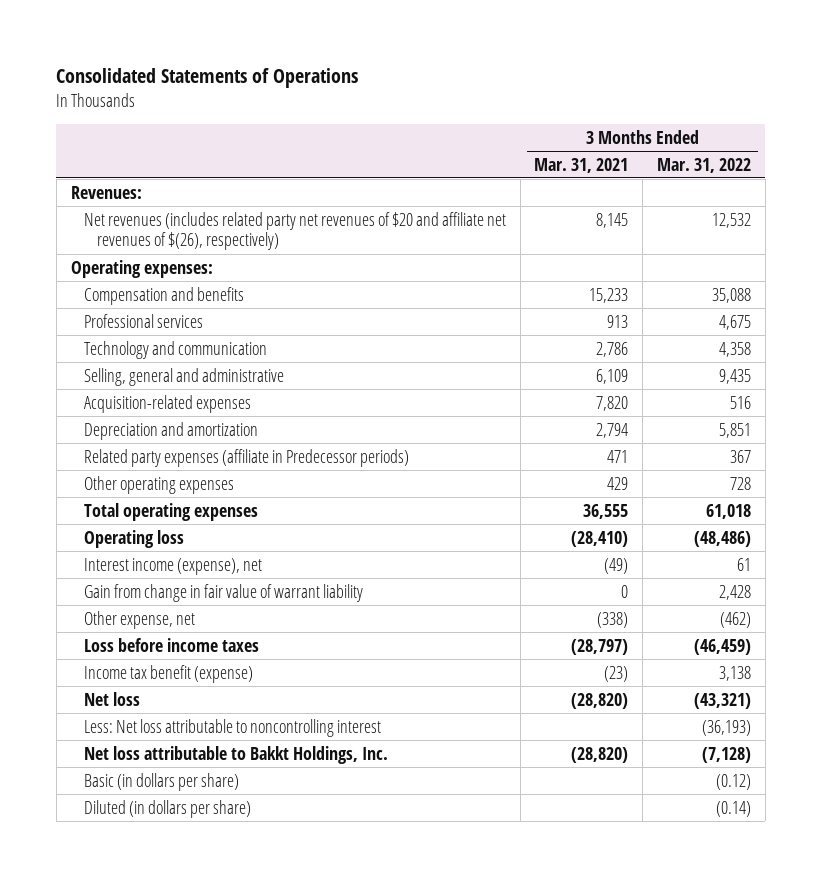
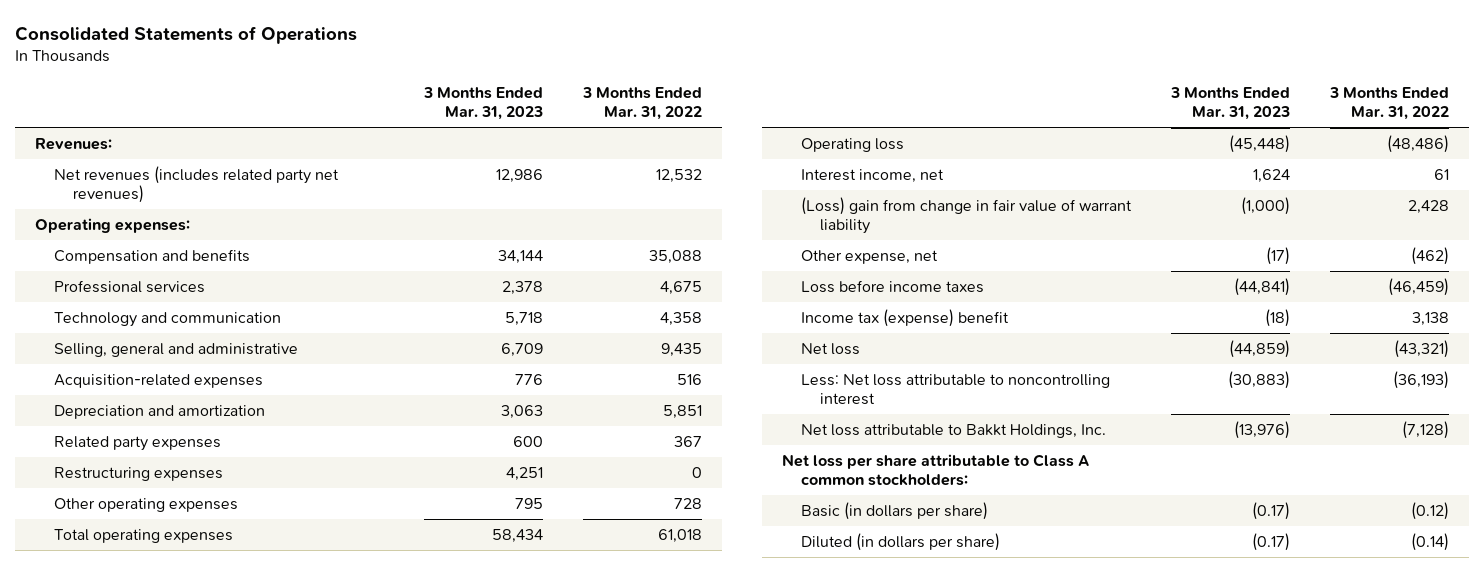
[534,157,629,173] Mar. 31, 2021 -> none
none -> [422,87,543,120] 3 Months Ended Mar. 31, 2023
[83,211,506,251] Net revenues (includes related party net revenues of $20 and affiliate net revenues of $(26), respectively) -> [53,166,339,203] Net revenues (includes related party net revenues)
[83,448,409,467] Related party expenses (affiliate in Predecessor periods) -> [53,436,221,452] Related party expenses
none -> [53,467,223,482] Restructuring expenses
[83,557,262,575] Interest income (expense), net -> [800,169,944,184] Interest income, net
[83,583,363,602] Gain from change in fair value of warrant liability -> [800,197,1132,234] (Loss) gain from change in fair value of warrant liability
[83,664,253,683] Income tax benefit (expense) -> [800,309,1009,328] Income tax (expense) benefit
none -> [781,454,1089,486] Net loss per share attributable to Class A common stockholders:

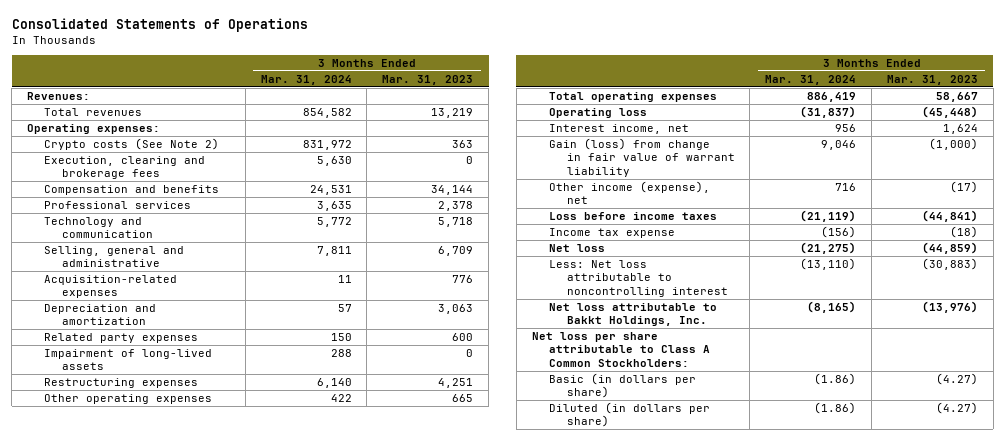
[581,87,702,120] 3 Months Ended Mar. 31, 2022 -> none
none -> [260,74,352,85] Mar. 31, 2024
[53,166,339,203] Net revenues (includes related party net revenues) -> none
none -> [44,108,143,117] Total revenues
none -> [44,138,220,151] Crypto costs (See Note 2)
none -> [44,156,206,180] Execution, clearing and brokerage fees
none -> [44,349,213,371] Impairment of long-lived assets
[514,498,543,510] 795 -> [452,394,474,403] 665
[491,529,543,544] 58,434 -> [935,92,978,103] 58,667
[800,197,1132,234] (Loss) gain from change in fair value of warrant liability -> [549,138,735,177] Gain (loss) from change in fair value of warrant liability
[800,250,938,265] Other expense, net -> [549,181,711,205] Other income (expense), net
[800,309,1009,328] Income tax (expense) benefit -> [549,228,676,239] Income tax expense
[781,454,1089,486] Net loss per share attributable to Class A common stockholders: -> [531,332,711,367] Net loss per share attributable to Class A Common Stockholders:
[1251,502,1290,521] (0.17) -> [935,373,978,386] (4.27)
[1251,533,1290,552] (0.17) -> [935,402,978,415] (4.27)

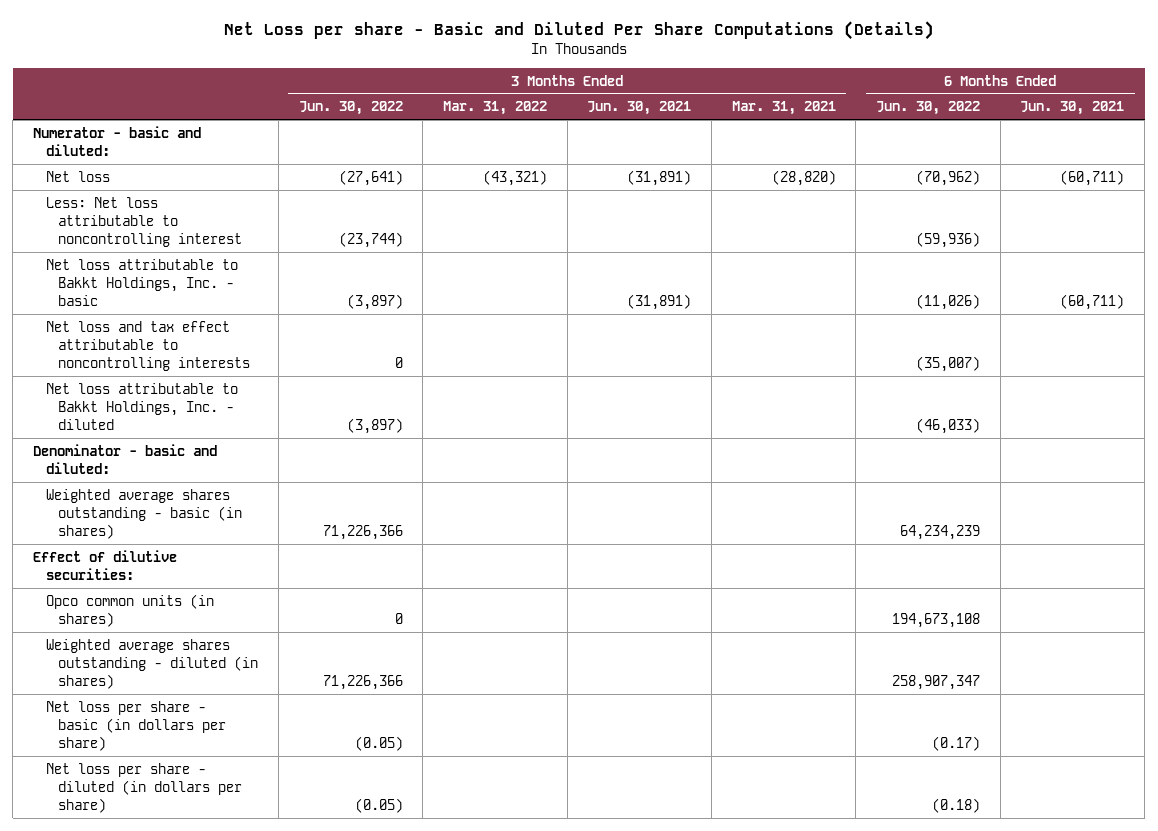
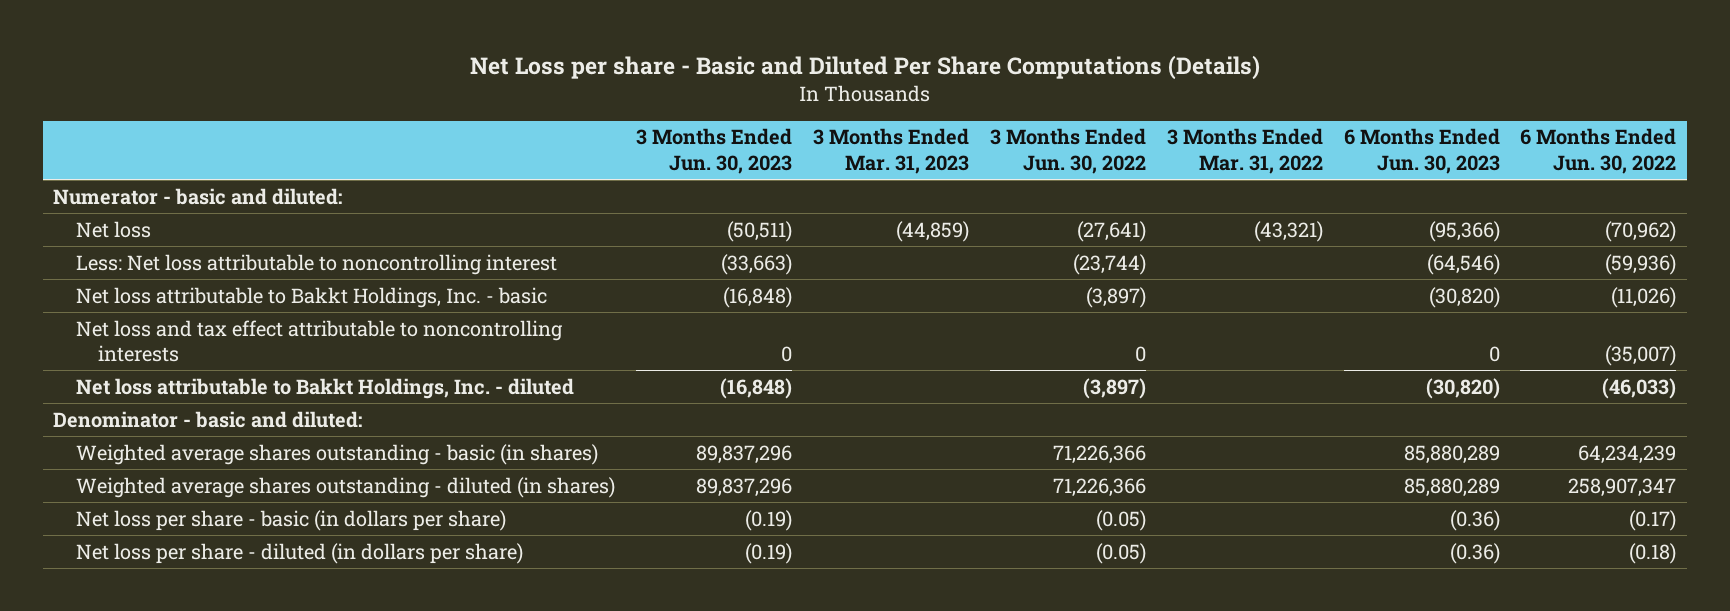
[587,101,692,116] Jun. 30, 2021 -> none
[731,101,836,116] Mar. 31, 2021 -> none
[1020,101,1125,116] Jun. 30, 2021 -> none
none -> [635,128,792,174] 3 Months Ended Jun. 30, 2023
none -> [812,128,969,174] 3 Months Ended Mar. 31, 2023
none -> [1343,128,1500,174] 6 Months Ended Jun. 30, 2023
[33,549,178,580] Effect of dilutive securities: -> none
[45,593,214,627] Opco common units (in shares) -> none

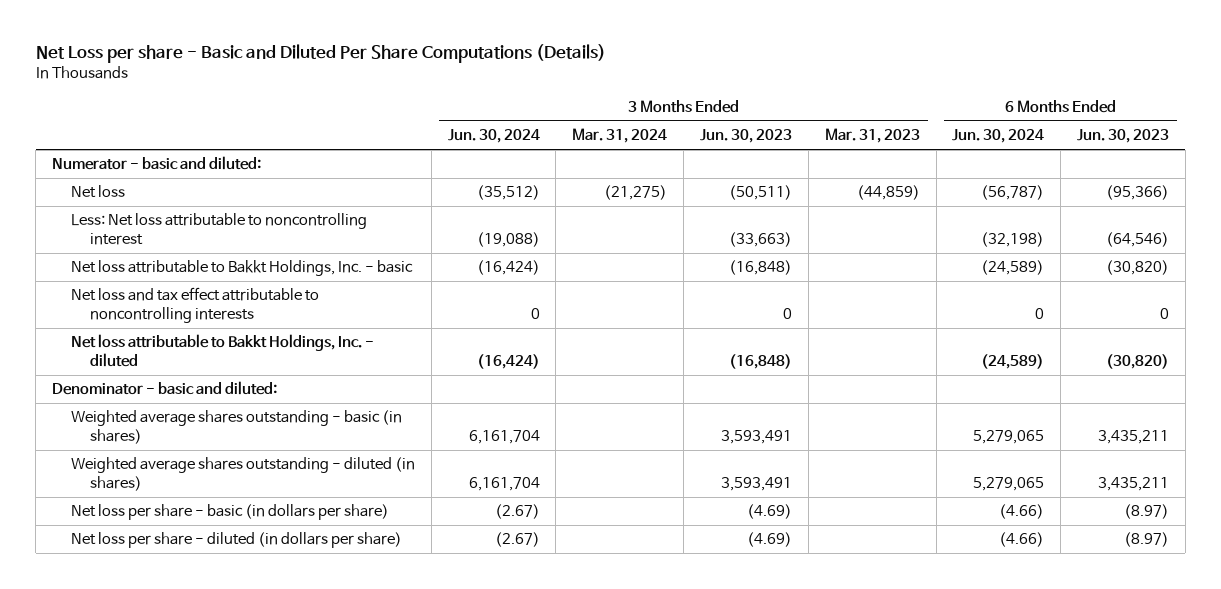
[989,128,1146,174] 3 Months Ended Jun. 30, 2022 -> none
[1166,128,1323,174] 3 Months Ended Mar. 31, 2022 -> none
[1520,128,1677,174] 6 Months Ended Jun. 30, 2022 -> none
none -> [447,129,540,144] Jun. 30, 2024
none -> [572,128,668,144] Mar. 31, 2024
none -> [952,129,1045,144] Jun. 30, 2024
[695,444,792,464] 89,837,296 -> [721,430,793,445] 3,593,491
[1403,444,1500,464] 85,880,289 -> [1098,430,1170,445] 3,435,211
[695,477,792,497] 89,837,296 -> [721,477,793,492] 3,593,491
[1403,477,1500,497] 85,880,289 -> [1098,477,1170,492] 3,435,211
[744,509,792,531] (0.19) -> [747,504,793,520] (4.69)
[1449,509,1500,531] (0.36) -> [1124,504,1170,520] (8.97)
[744,542,792,564] (0.19) -> [747,532,793,548] (4.69)
[1449,542,1500,564] (0.36) -> [1124,532,1170,548] (8.97)

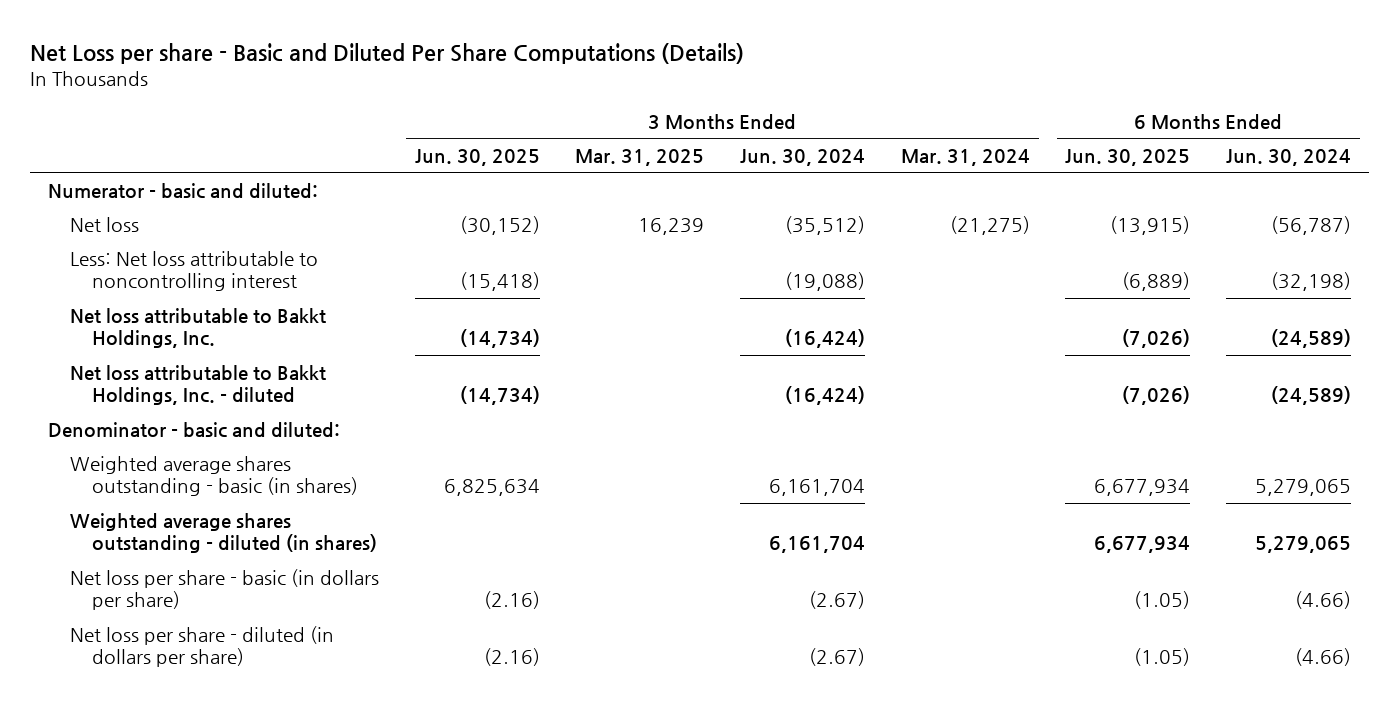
[700,129,793,144] Jun. 30, 2023 -> none
[824,128,920,144] Mar. 31, 2023 -> none
[1077,129,1170,144] Jun. 30, 2023 -> none
none -> [414,149,540,167] Jun. 30, 2025
none -> [575,149,705,167] Mar. 31, 2025
none -> [1065,149,1191,167] Jun. 30, 2025
[70,287,319,324] Net loss and tax effect attributable to noncontrolling interests -> none
[70,260,413,277] Net loss attributable to Bakkt Holdings, Inc. - basic -> [69,307,326,349] Net loss attributable to Bakkt Holdings, Inc.

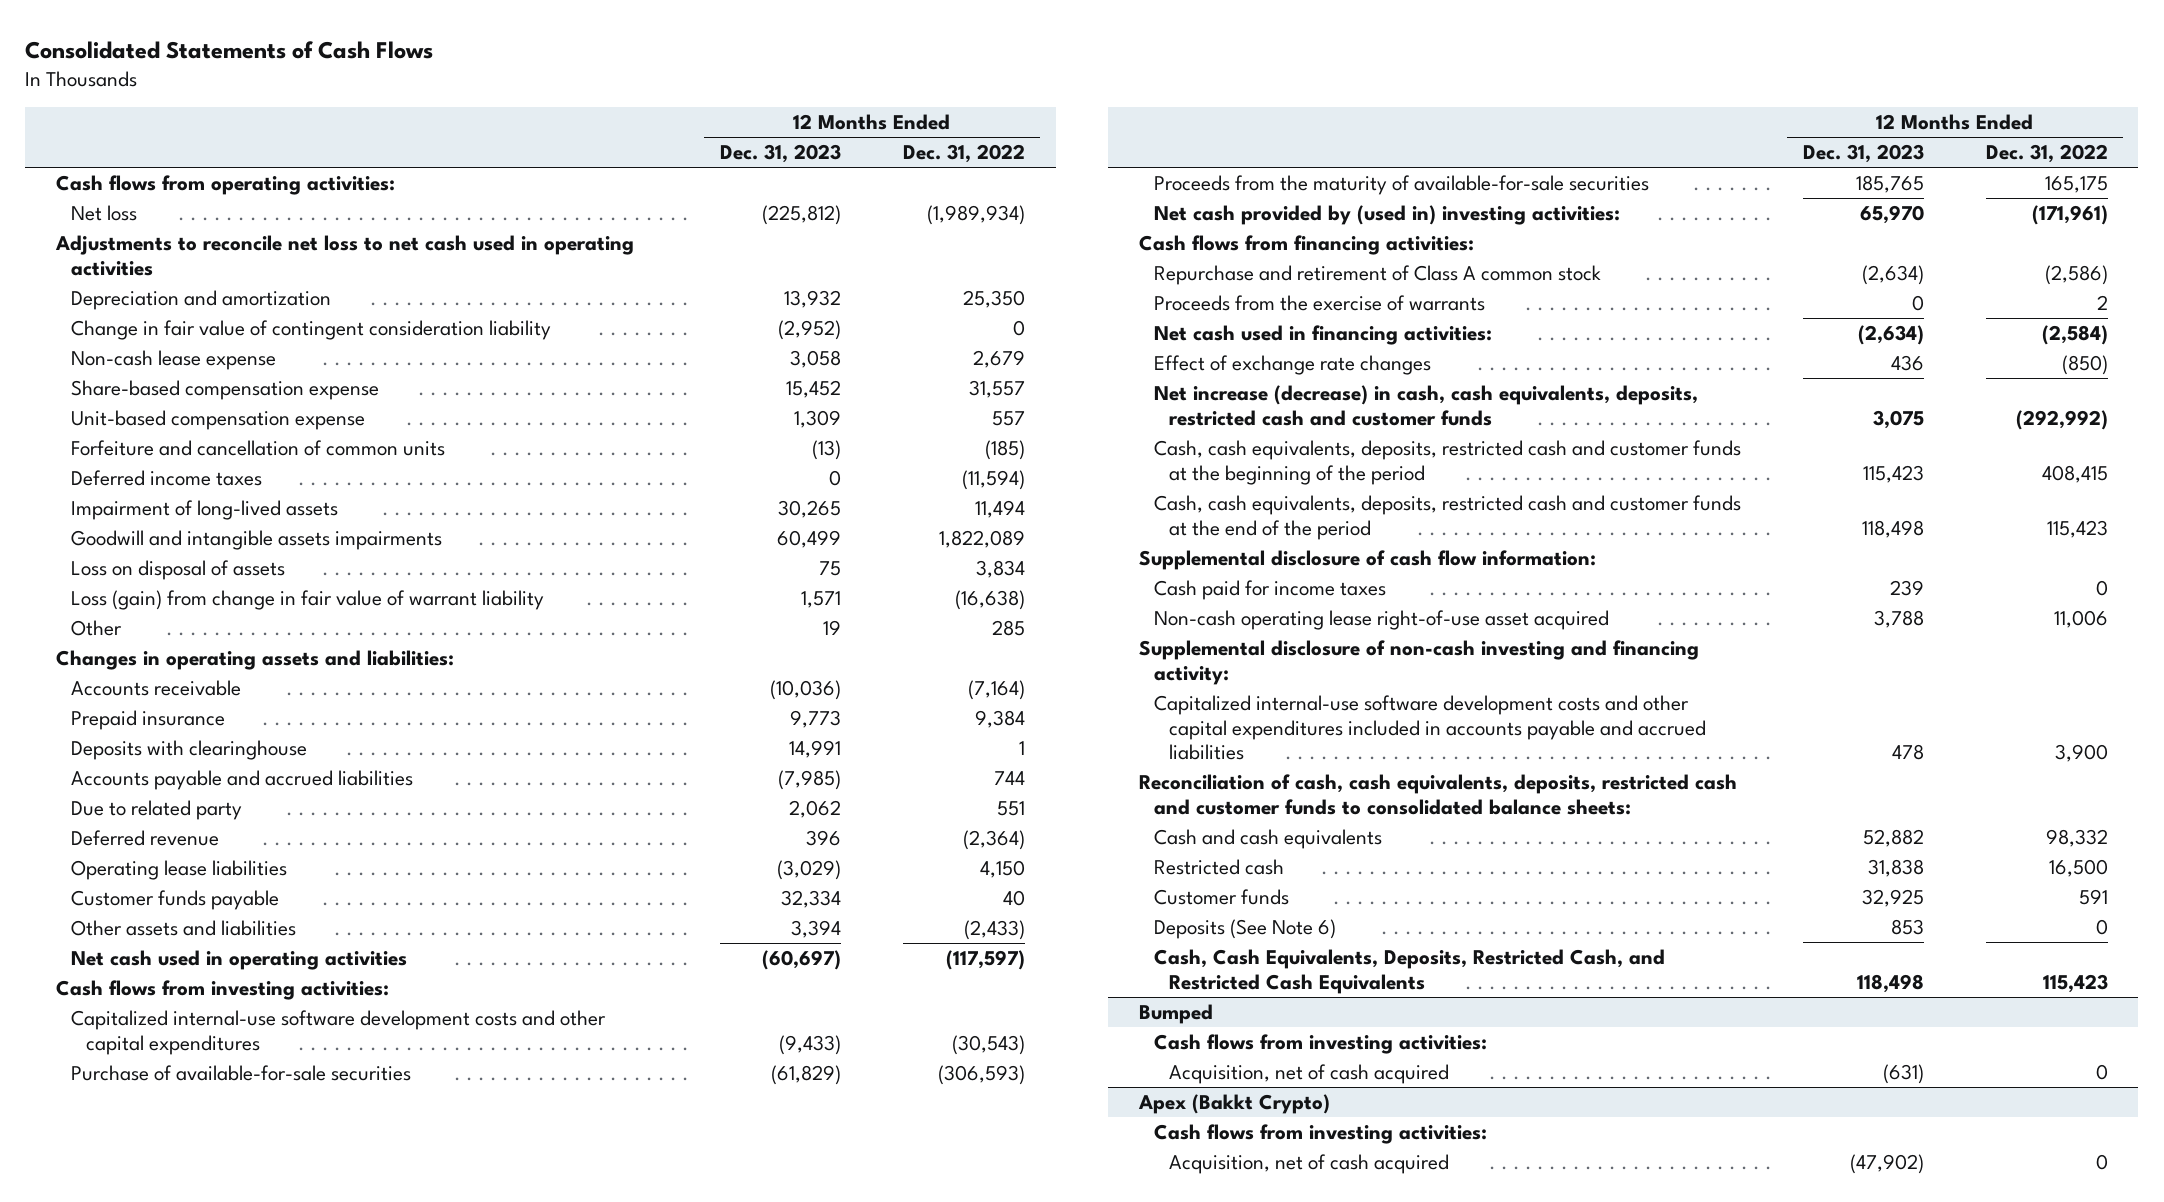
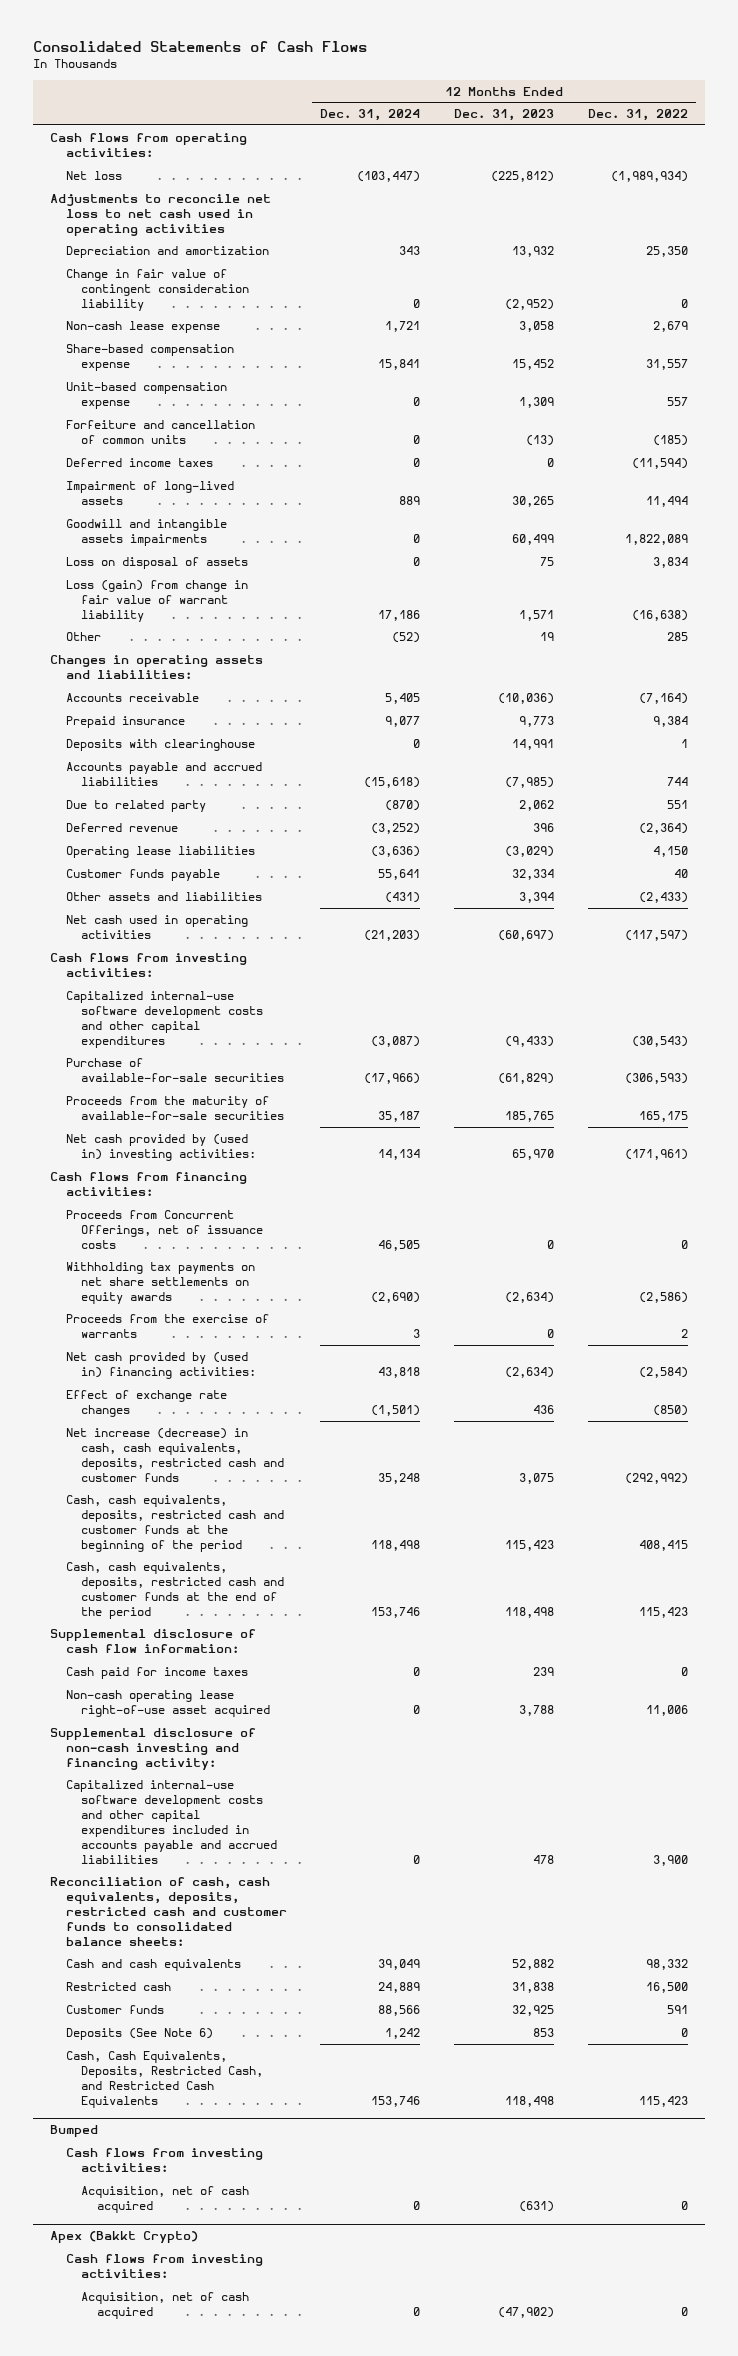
none -> [320,109,421,122] Dec. 31, 2024
none -> [65,1209,264,1249] Proceeds from Concurrent Offerings, net of issuance costs
[1153,264,1601,285] Repurchase and retirement of Class A common stock -> [65,1261,255,1304] Withholding tax payments on net share settlements on equity awards
[1153,324,1492,345] Net cash used in financing activities: -> [65,1351,257,1379] Net cash provided by (used in) financing activities:

